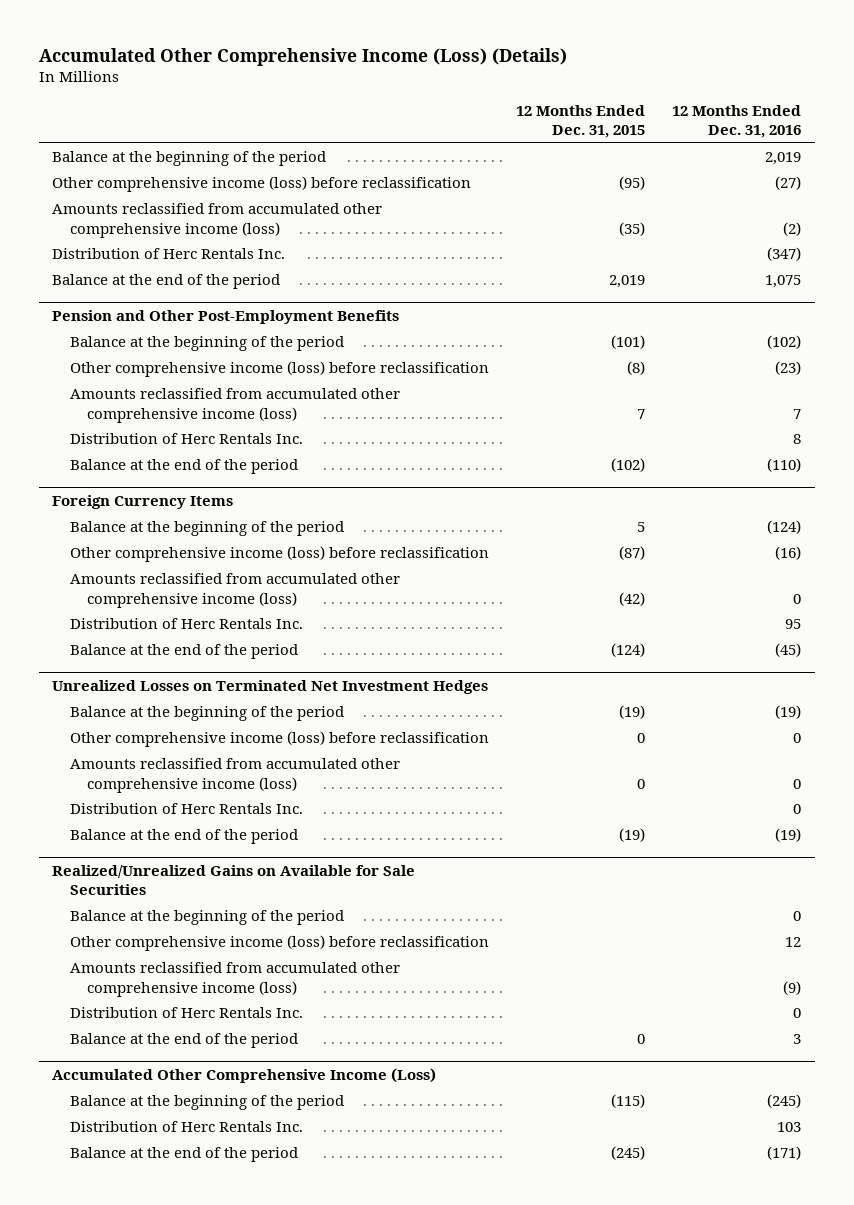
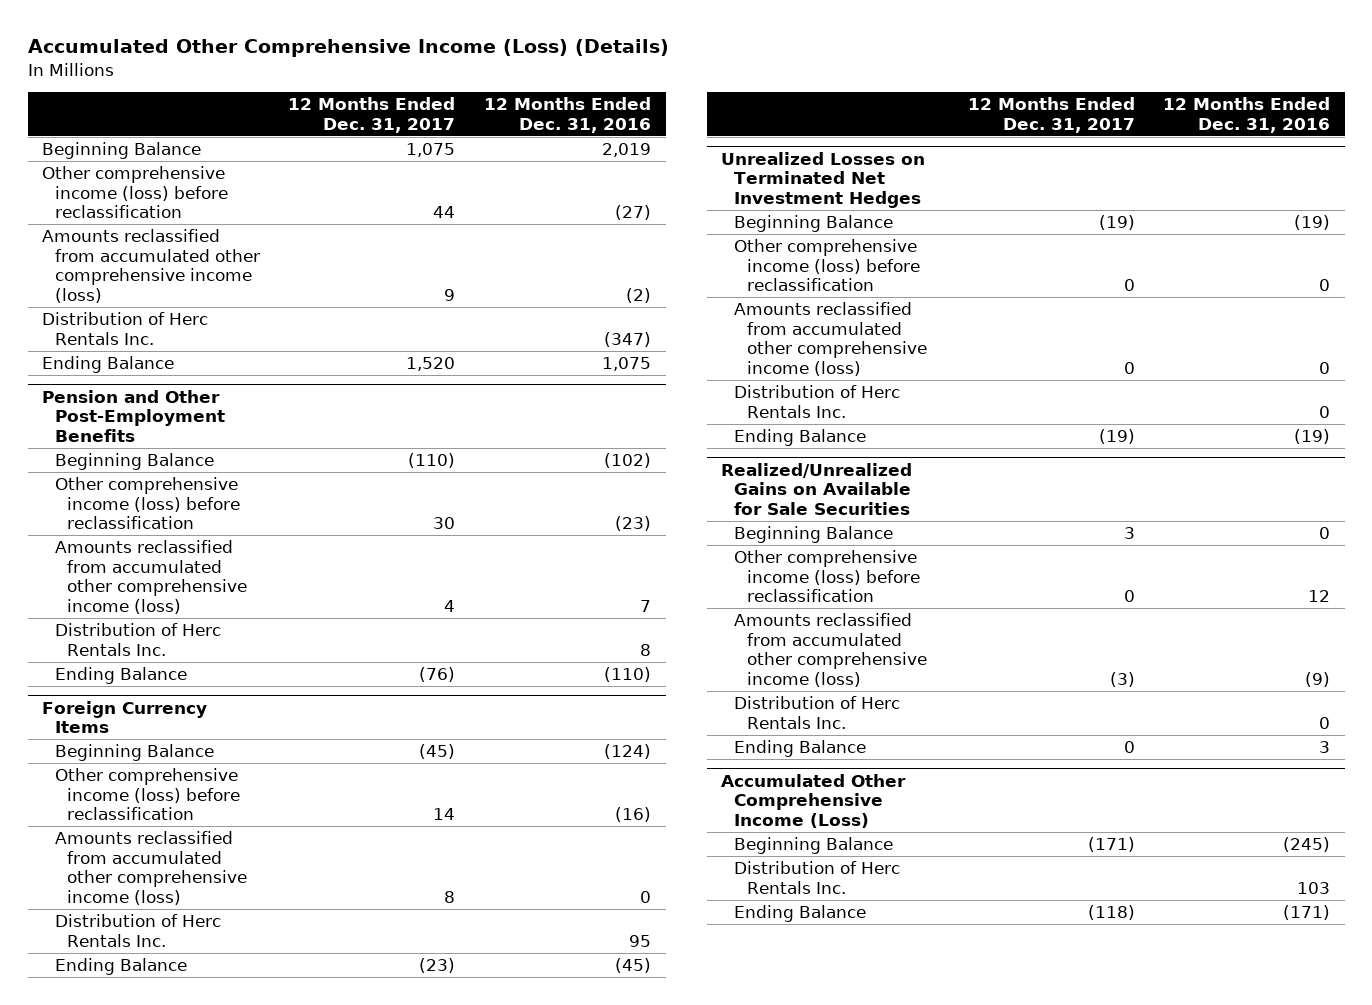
[516,104,646,139] 12 Months Ended Dec. 31, 2015 -> none
none -> [288,97,456,133] 12 Months Ended Dec. 31, 2017
[52,151,327,167] Balance at the beginning of the period -> [41,142,201,160] Beginning Balance
[52,274,281,290] Balance at the end of the period -> [41,356,174,374] Ending Balance
[69,336,344,352] Balance at the beginning of the period -> none
none -> [54,453,214,471] Beginning Balance
[69,459,298,475] Balance at the end of the period -> none
none -> [54,667,187,685] Ending Balance
[69,521,344,537] Balance at the beginning of the period -> [54,744,214,762] Beginning Balance
[69,644,298,660] Balance at the end of the period -> none
none -> [54,958,187,976] Ending Balance
[69,706,344,722] Balance at the beginning of the period -> none
none -> [733,215,893,233] Beginning Balance
[69,829,298,845] Balance at the end of the period -> none
none -> [733,429,866,447] Ending Balance
[69,910,344,926] Balance at the beginning of the period -> none
none -> [733,526,893,544] Beginning Balance
[69,1033,298,1049] Balance at the end of the period -> none
none -> [733,740,866,758] Ending Balance
[69,1095,344,1111] Balance at the beginning of the period -> [733,837,893,855] Beginning Balance
[69,1147,298,1163] Balance at the end of the period -> [733,905,866,923] Ending Balance

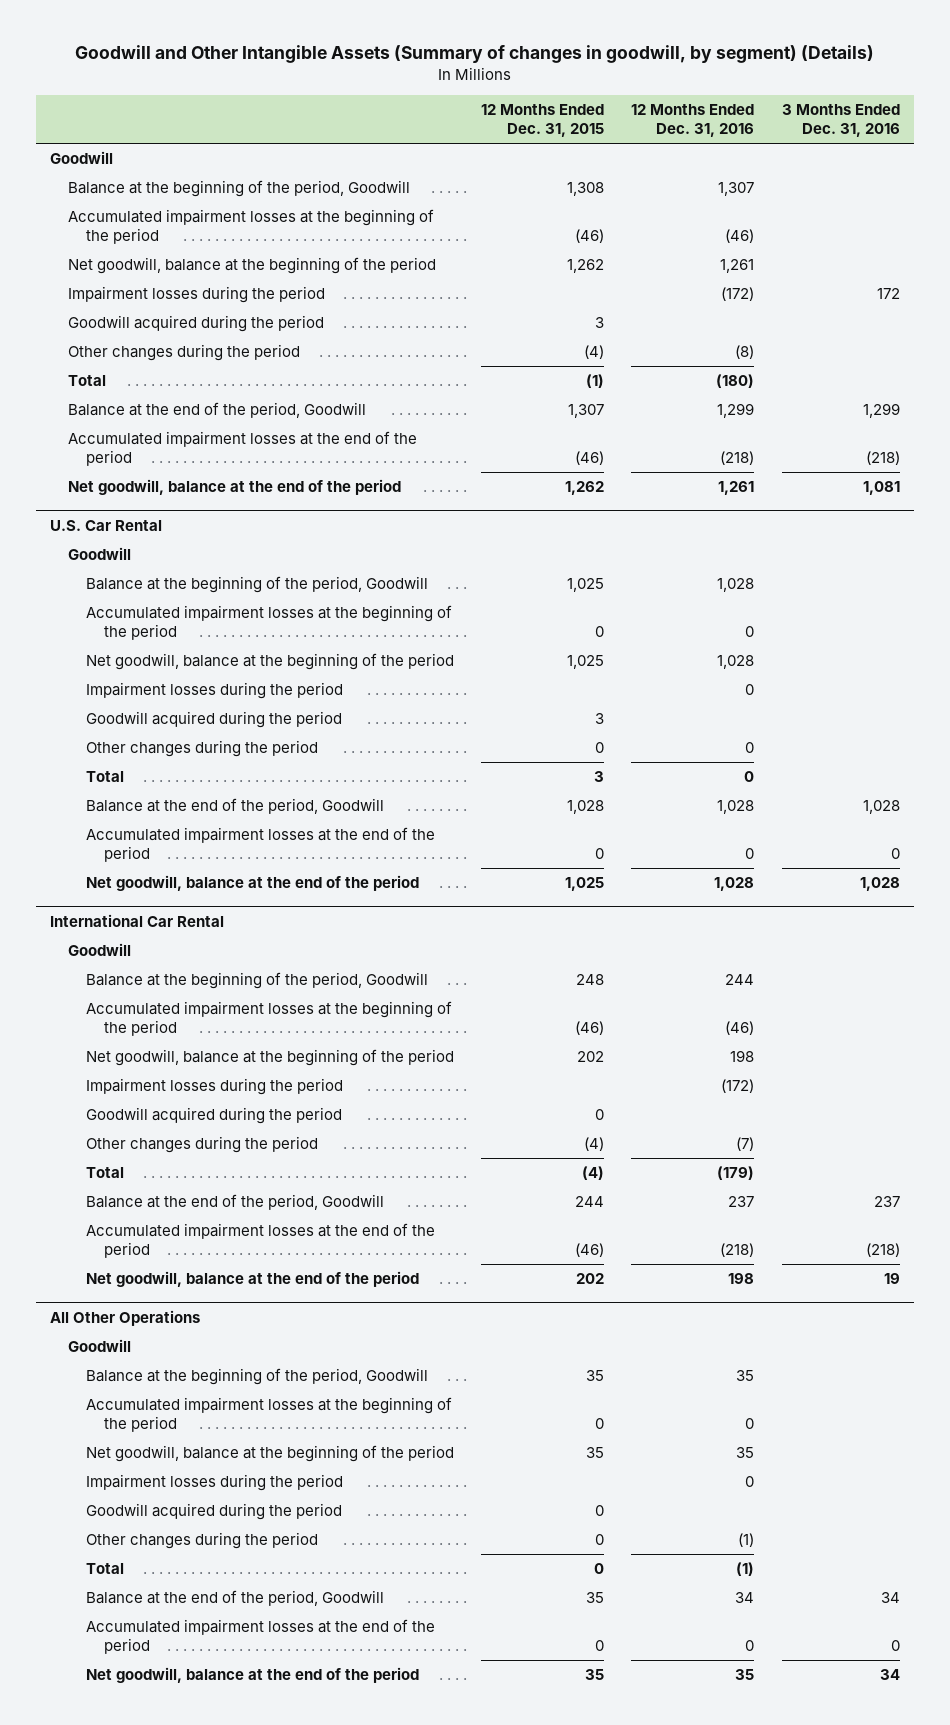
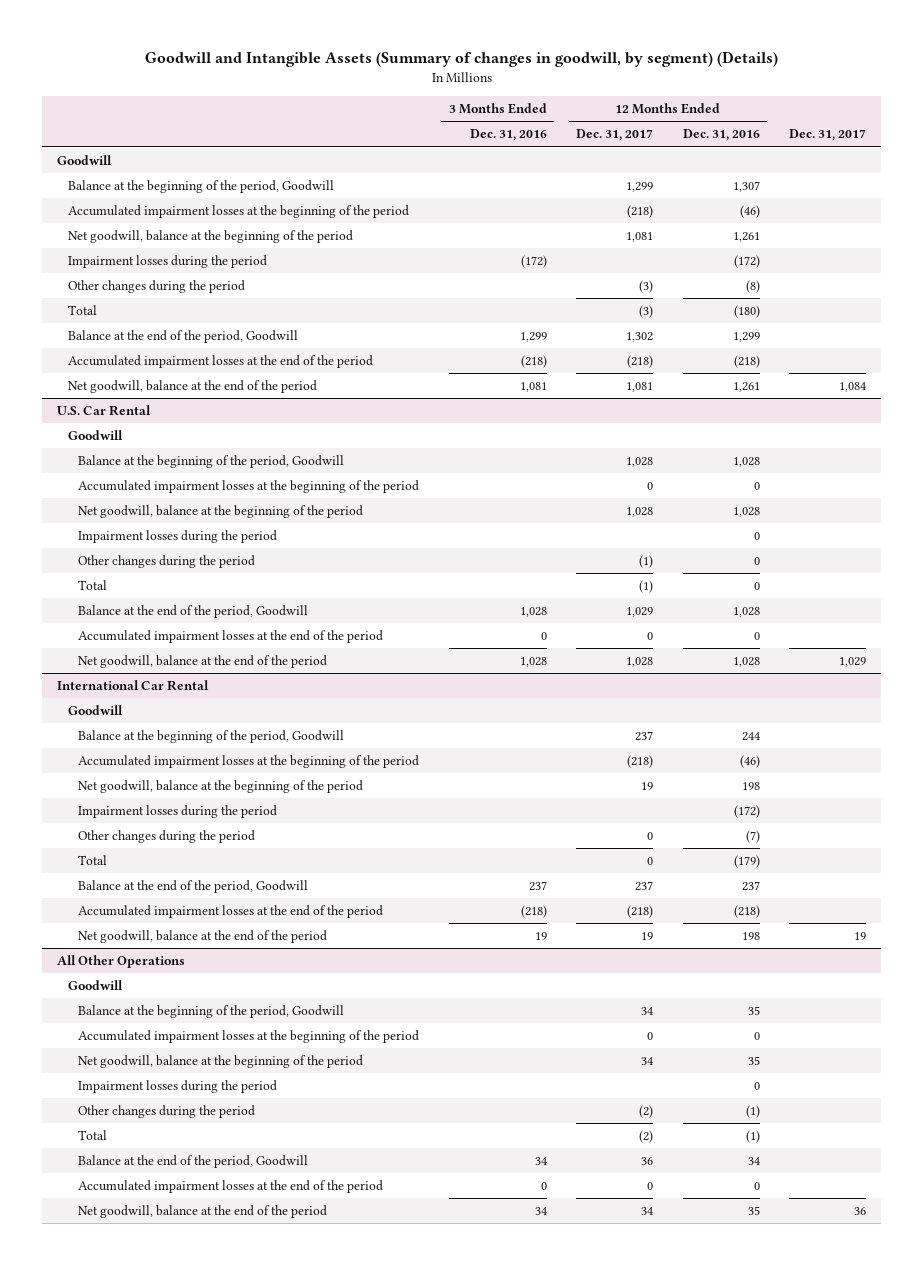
[74,45,874,64] Goodwill and Other Intangible Assets (Summary of changes in goodwill, by segment) (Details) -> [144,51,778,68] Goodwill and Intangible Assets (Summary of changes in goodwill, by segment) (Details)
[481,103,605,138] 12 Months Ended Dec. 31, 2015 -> none
none -> [576,129,654,142] Dec. 31, 2017
none -> [789,129,867,142] Dec. 31, 2017
[67,314,324,332] Goodwill acquired during the period -> none
[876,287,900,299] 172 -> [520,255,547,269] (172)
[85,710,342,728] Goodwill acquired during the period -> none
[85,1106,342,1124] Goodwill acquired during the period -> none
[85,1502,342,1520] Goodwill acquired during the period -> none

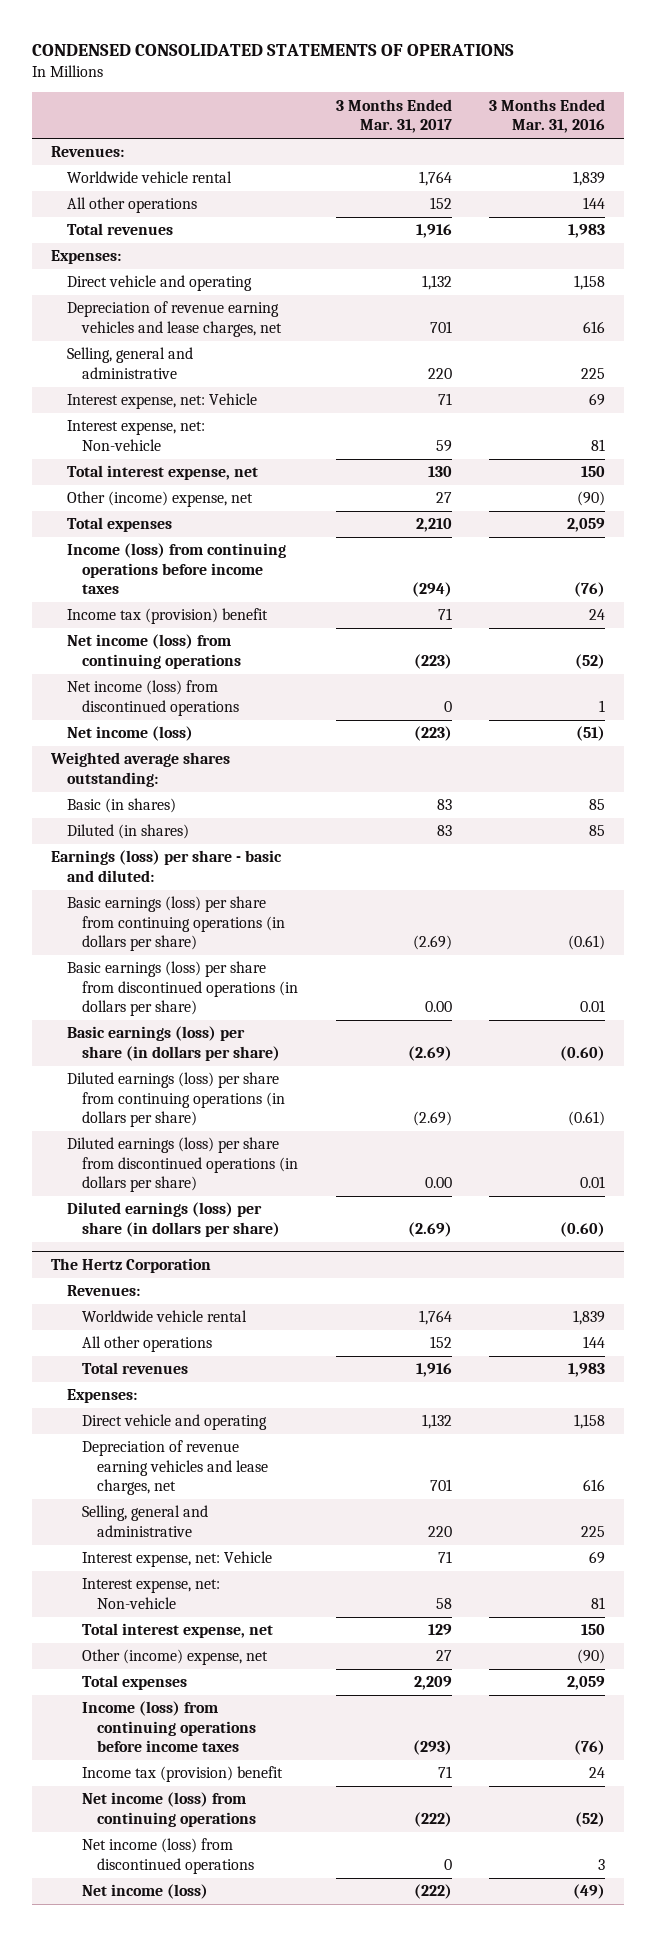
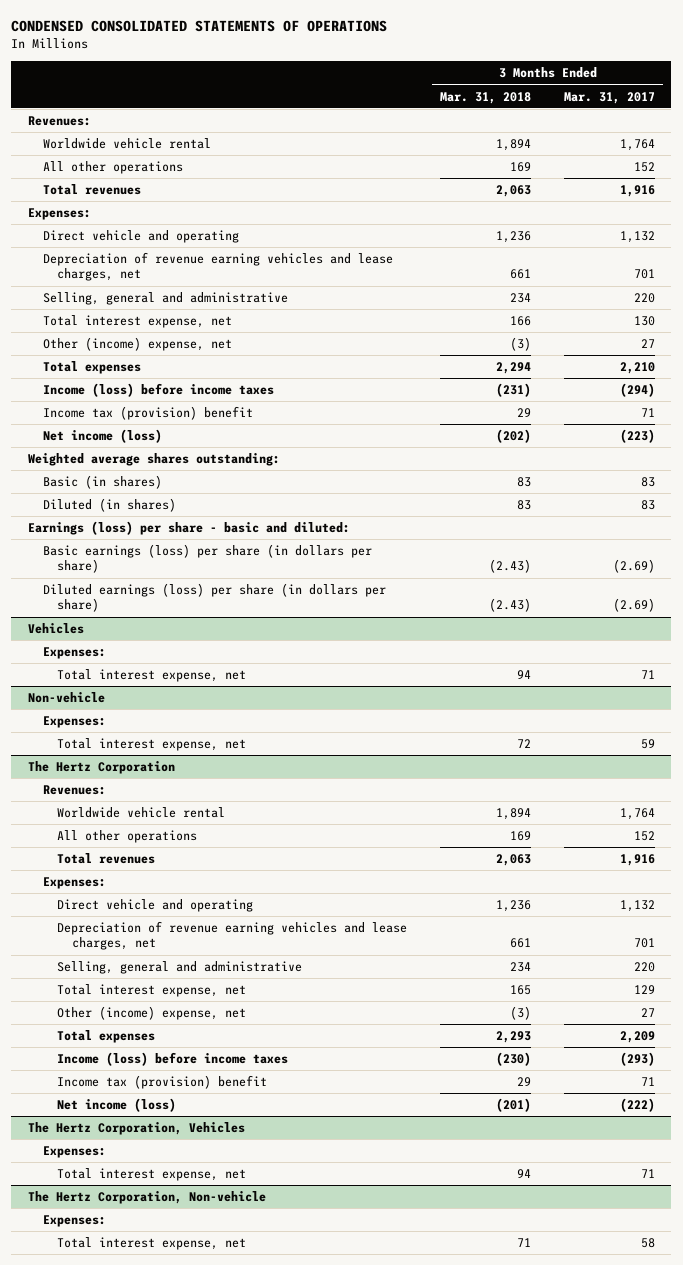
[489,98,606,134] 3 Months Ended Mar. 31, 2016 -> none
none -> [440,91,532,104] Mar. 31, 2018
[66,393,257,410] Interest expense, net: Vehicle -> none
[66,420,205,451] Interest expense, net: Non-vehicle -> none
[66,543,286,595] Income (loss) from continuing operations before income taxes -> [42,383,274,398] Income (loss) before income taxes
[66,634,242,669] Net income (loss) from continuing operations -> none
[66,680,240,716] Net income (loss) from discontinued operations -> none
[66,896,286,952] Basic earnings (loss) per share from continuing operations (in dollars per share) -> none
[66,961,299,1017] Basic earnings (loss) per share from discontinued operations (in dollars per share) -> none
[66,1072,286,1128] Diluted earnings (loss) per share from continuing operations (in dollars per share) -> none
[66,1137,299,1193] Diluted earnings (loss) per share from discontinued operations (in dollars per share) -> none
none -> [27,623,84,635] Vehicles
none -> [42,647,106,660] Expenses:
none -> [57,669,247,683] Total interest expense, net
none -> [27,692,105,704] Non-vehicle
none -> [42,716,106,729] Expenses:
none -> [57,738,247,752] Total interest expense, net
[82,1551,273,1568] Interest expense, net: Vehicle -> none
[82,1578,221,1609] Interest expense, net: Non-vehicle -> none
[82,1701,257,1753] Income (loss) from continuing operations before income taxes -> [57,1052,289,1067] Income (loss) before income taxes
[82,1792,257,1827] Net income (loss) from continuing operations -> none
[82,1838,255,1874] Net income (loss) from discontinued operations -> none
none -> [27,1122,245,1136] The Hertz Corporation, Vehicles
none -> [42,1146,106,1159] Expenses:
none -> [57,1168,247,1182] Total interest expense, net
none -> [27,1191,266,1205] The Hertz Corporation, Non-vehicle
none -> [42,1215,106,1228] Expenses:
none -> [57,1237,247,1251] Total interest expense, net

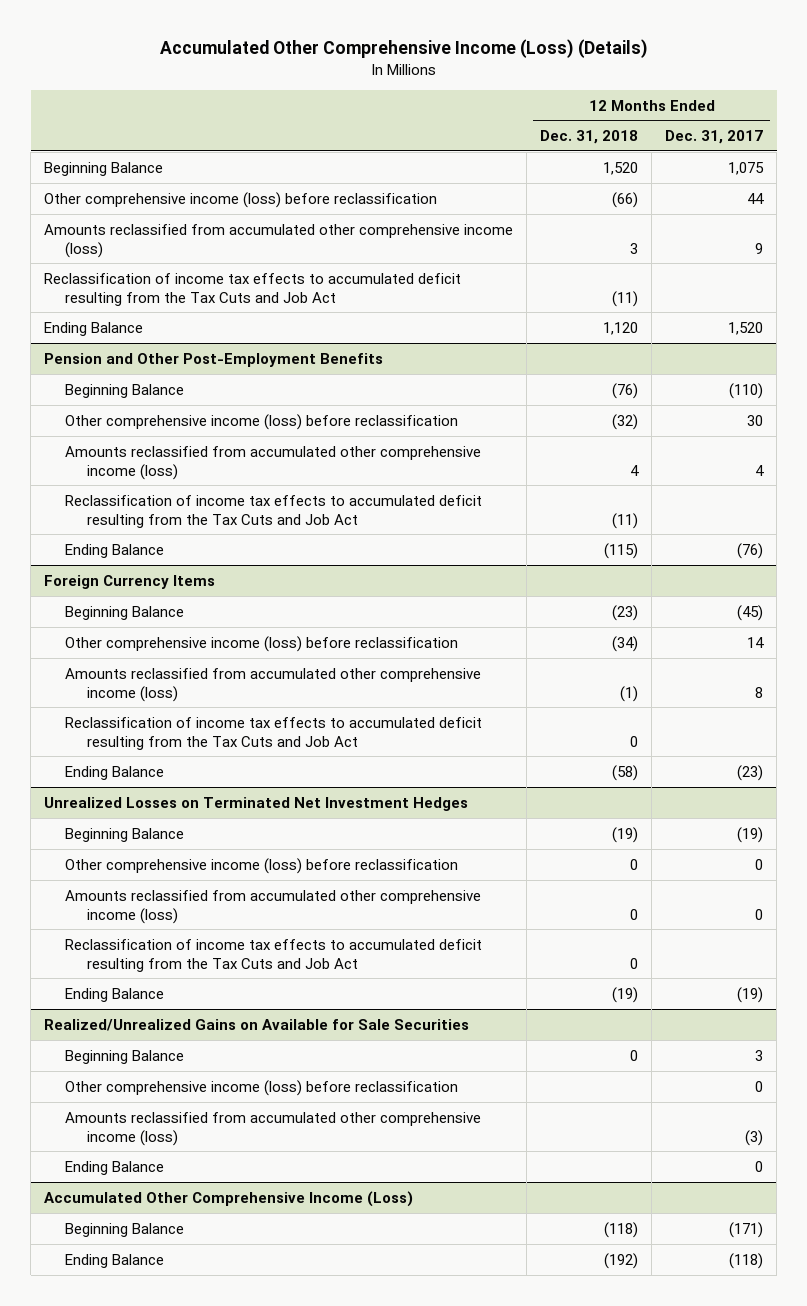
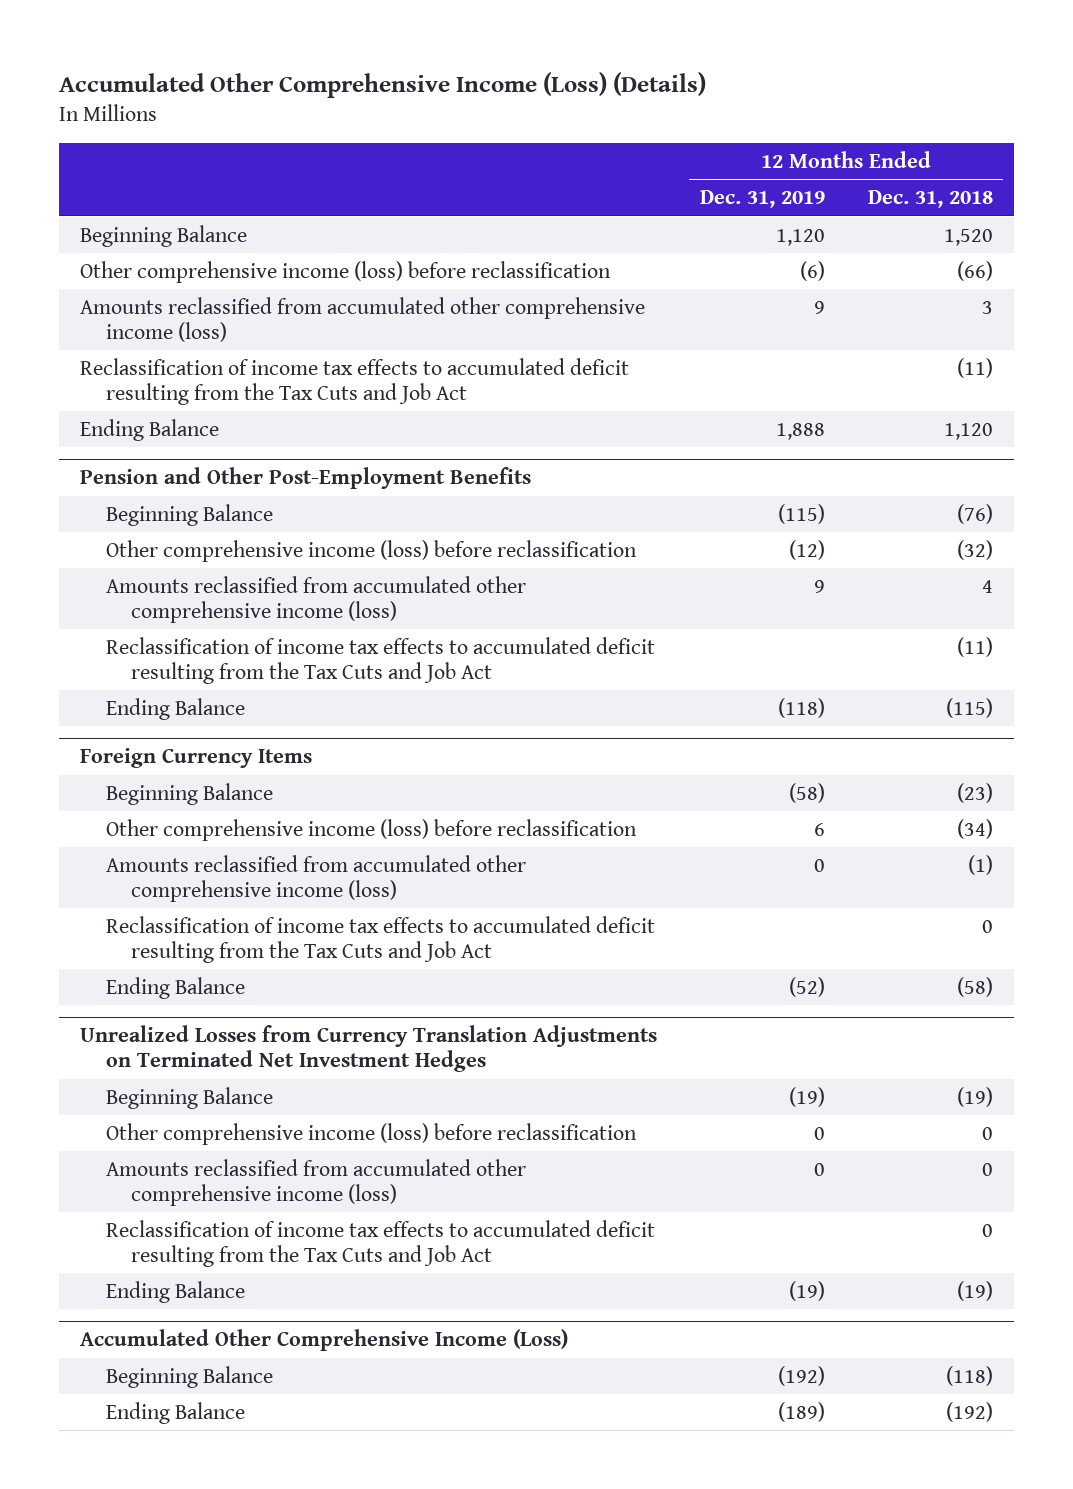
[665,130,764,145] Dec. 31, 2017 -> none
none -> [699,190,825,209] Dec. 31, 2019
[44,796,469,811] Unrealized Losses on Terminated Net Investment Hedges -> [80,1025,658,1073] Unrealized Losses from Currency Translation Adjustments on Terminated Net Investment Hedges
[44,1018,470,1031] Realized/Unrealized Gains on Available for Sale Securities -> none
[65,1049,185,1064] Beginning Balance -> none
[65,1079,459,1096] Other comprehensive income (loss) before reclassification -> none
[65,1111,482,1146] Amounts reclassified from accumulated other comprehensive income (loss) -> none
[65,1160,165,1175] Ending Balance -> none

